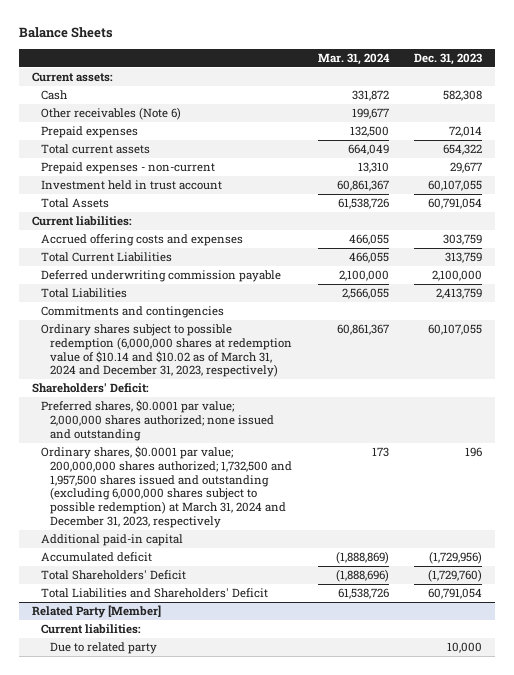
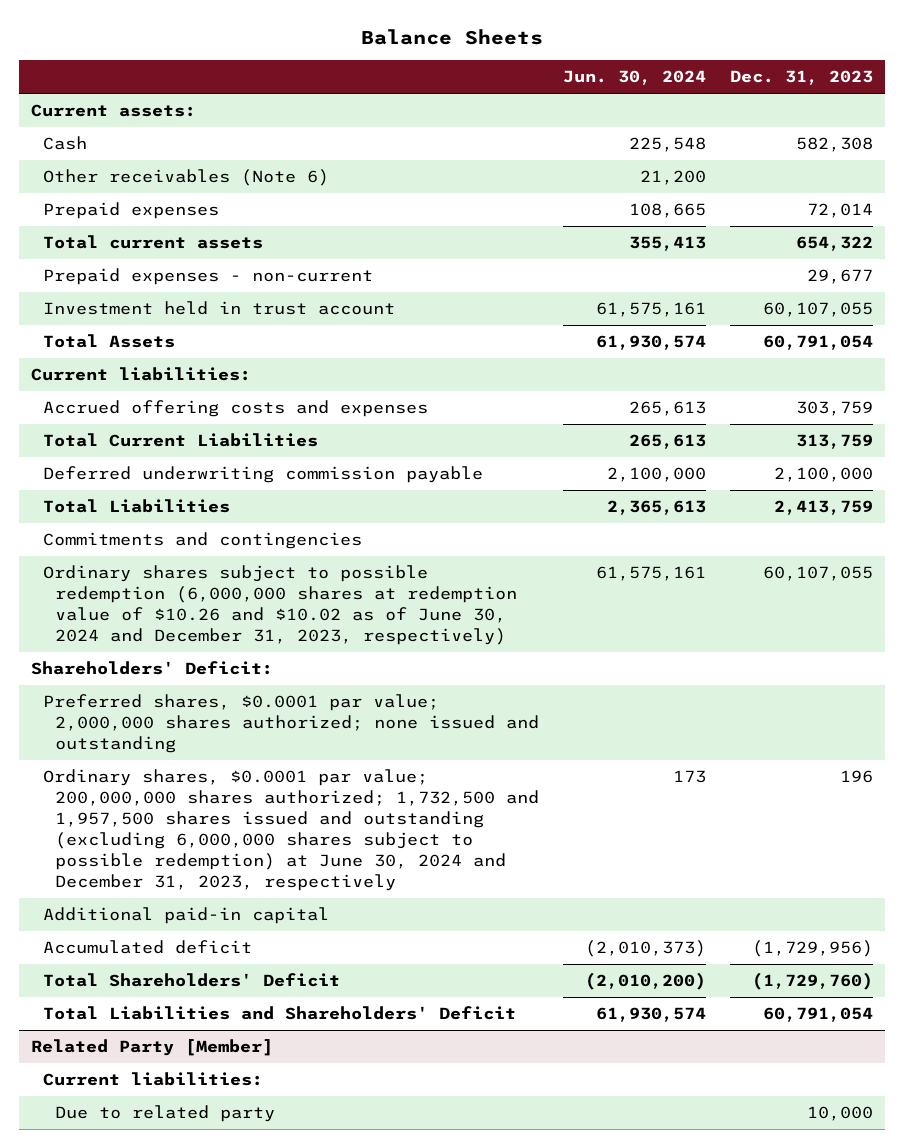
[317,53,390,66] Mar. 31, 2024 -> none
none -> [562,70,706,86] Jun. 30, 2024
[41,324,293,378] Ordinary shares subject to possible redemption (6,000,000 shares at redemption value of $10.14 and $10.02 as of March 31, 2024 and December 31, 2023, respectively) -> [42,565,517,645] Ordinary shares subject to possible redemption (6,000,000 shares at redemption value of $10.26 and $10.02 as of June 30, 2024 and December 31, 2023, respectively)
[41,446,293,528] Ordinary shares, $0.0001 par value; 200,000,000 shares authorized; 1,732,500 and 1,957,500 shares issued and outstanding (excluding 6,000,000 shares subject to possible redemption) at March 31, 2024 and December 31, 2023, respectively -> [42,769,539,891] Ordinary shares, $0.0001 par value; 200,000,000 shares authorized; 1,732,500 and 1,957,500 shares issued and outstanding (excluding 6,000,000 shares subject to possible redemption) at June 30, 2024 and December 31, 2023, respectively

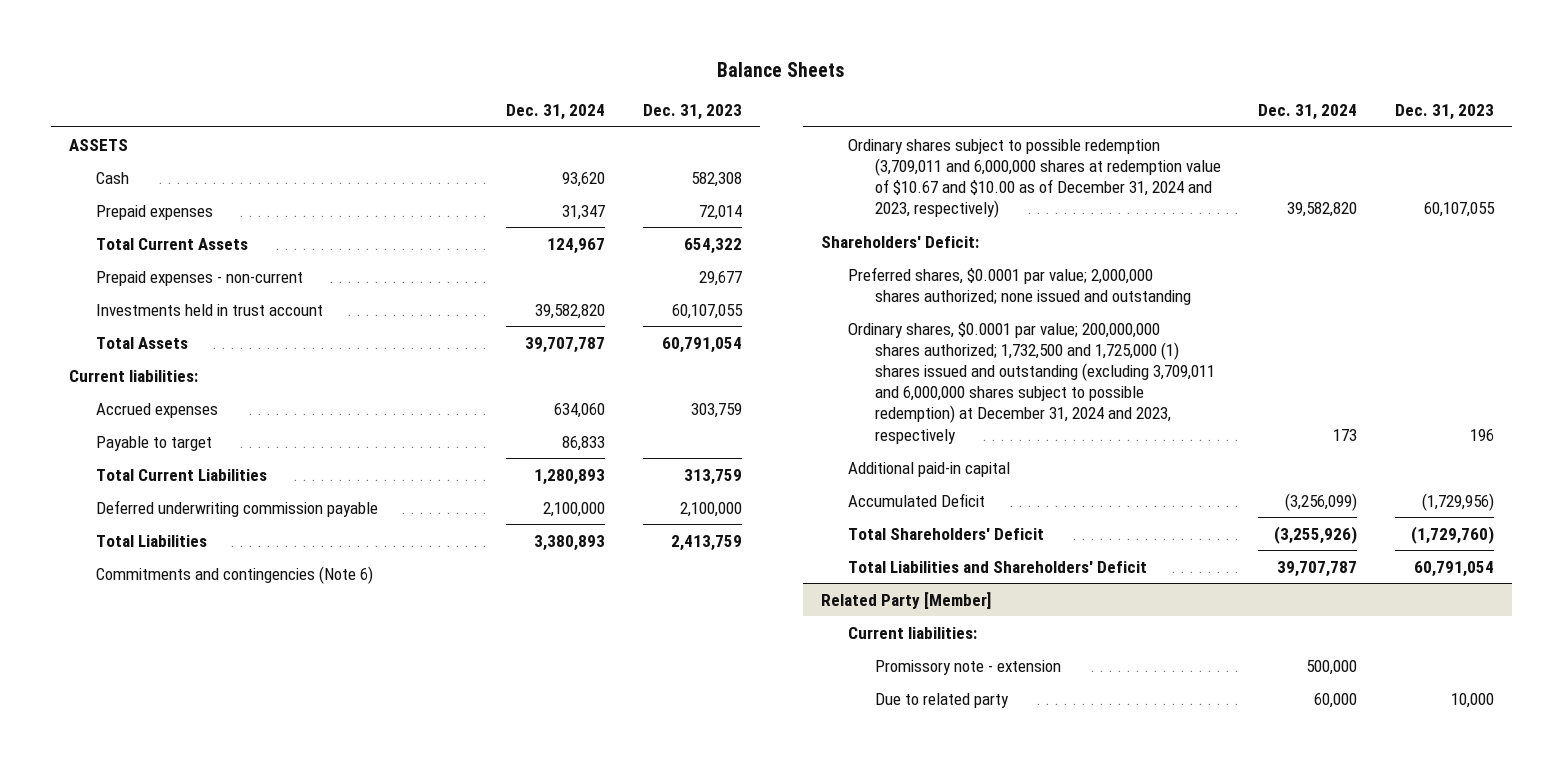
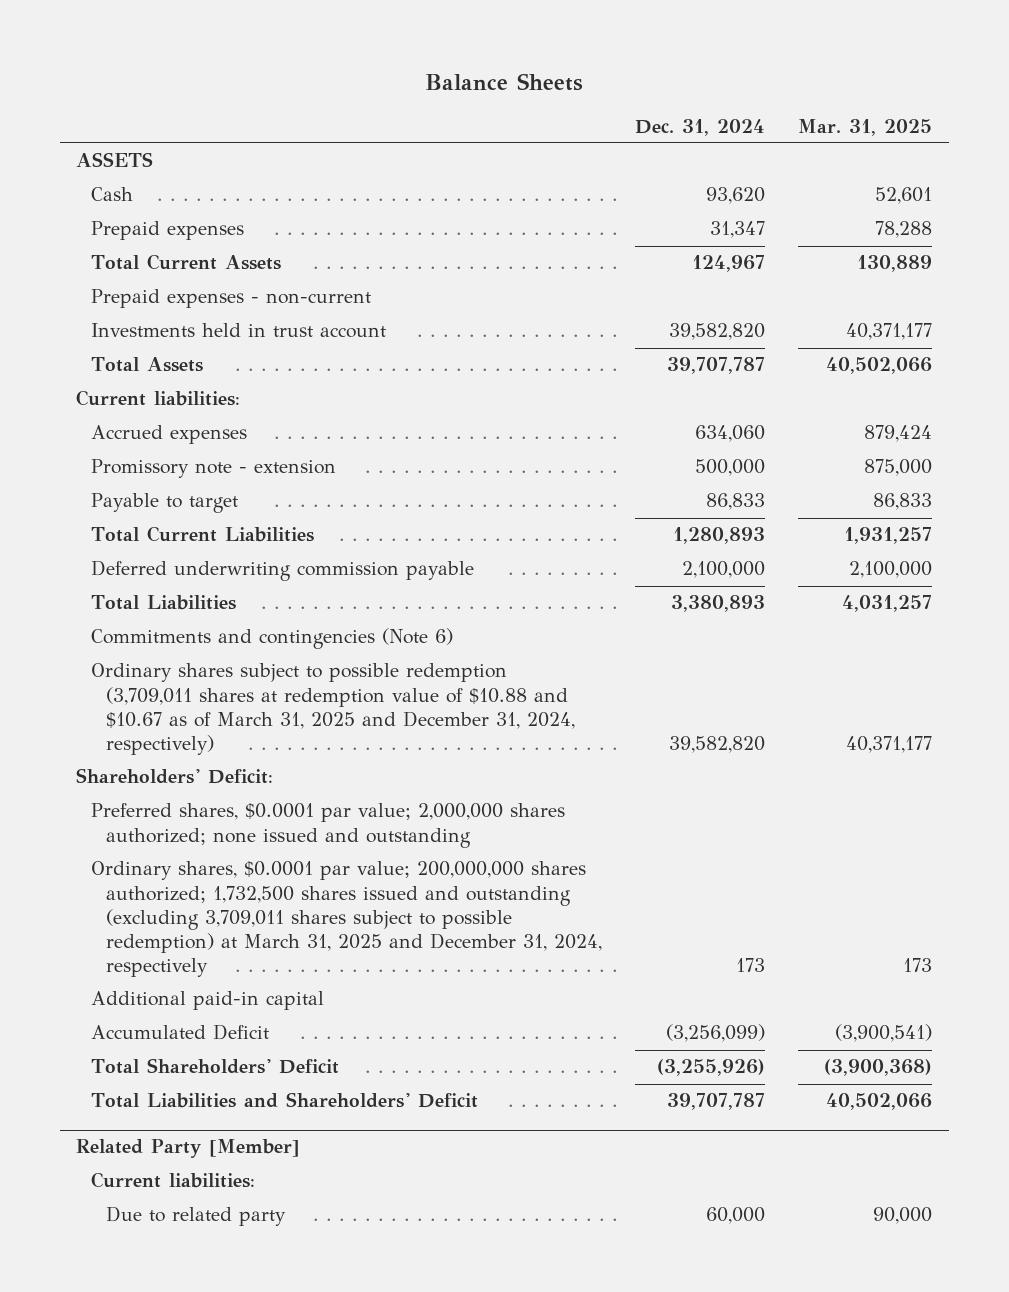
[642,104,742,121] Dec. 31, 2023 -> none
none -> [798,118,933,136] Mar. 31, 2025
none -> [90,459,336,479] Promissory note - extension
[848,138,1221,219] Ordinary shares subject to possible redemption (3,709,011 and 6,000,000 shares at redemption value of $10.67 and $10.00 as of December 31, 2024 and 2023, respectively) -> [90,663,575,755] Ordinary shares subject to possible redemption (3,709,011 shares at redemption value of $10.88 and $10.67 as of March 31, 2025 and December 31, 2024, respectively)
[848,321,1215,444] Ordinary shares, $0.0001 par value; 200,000,000 shares authorized; 1,732,500 and 1,725,000 (1) shares issued and outstanding (excluding 3,709,011 and 6,000,000 shares subject to possible redemption) at December 31, 2024 and 2023, respectively -> [90,861,602,977] Ordinary shares, $0.0001 par value; 200,000,000 shares authorized; 1,732,500 shares issued and outstanding (excluding 3,709,011 shares subject to possible redemption) at March 31, 2025 and December 31, 2024, respectively
[874,659,1061,675] Promissory note - extension -> none

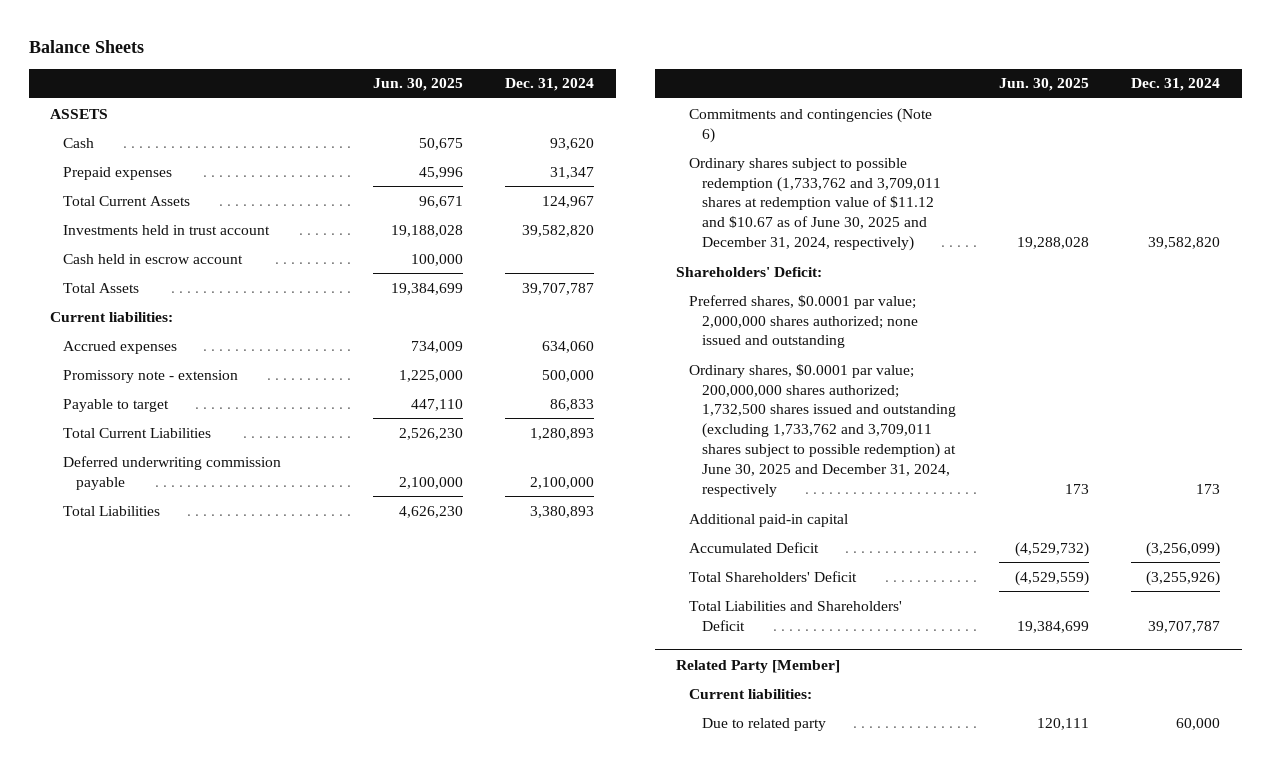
[798,118,933,136] Mar. 31, 2025 -> none
none -> [372,78,463,92] Jun. 30, 2025
[90,289,371,309] Prepaid expenses - non-current -> none
none -> [63,253,244,264] Cash held in escrow account
[90,663,575,755] Ordinary shares subject to possible redemption (3,709,011 shares at redemption value of $10.88 and $10.67 as of March 31, 2025 and December 31, 2024, respectively) -> [689,157,942,252] Ordinary shares subject to possible redemption (1,733,762 and 3,709,011 shares at redemption value of $11.12 and $10.67 as of June 30, 2025 and December 31, 2024, respectively)
[90,861,602,977] Ordinary shares, $0.0001 par value; 200,000,000 shares authorized; 1,732,500 shares issued and outstanding (excluding 3,709,011 shares subject to possible redemption) at March 31, 2025 and December 31, 2024, respectively -> [689,363,957,497] Ordinary shares, $0.0001 par value; 200,000,000 shares authorized; 1,732,500 shares issued and outstanding (excluding 1,733,762 and 3,709,011 shares subject to possible redemption) at June 30, 2025 and December 31, 2024, respectively

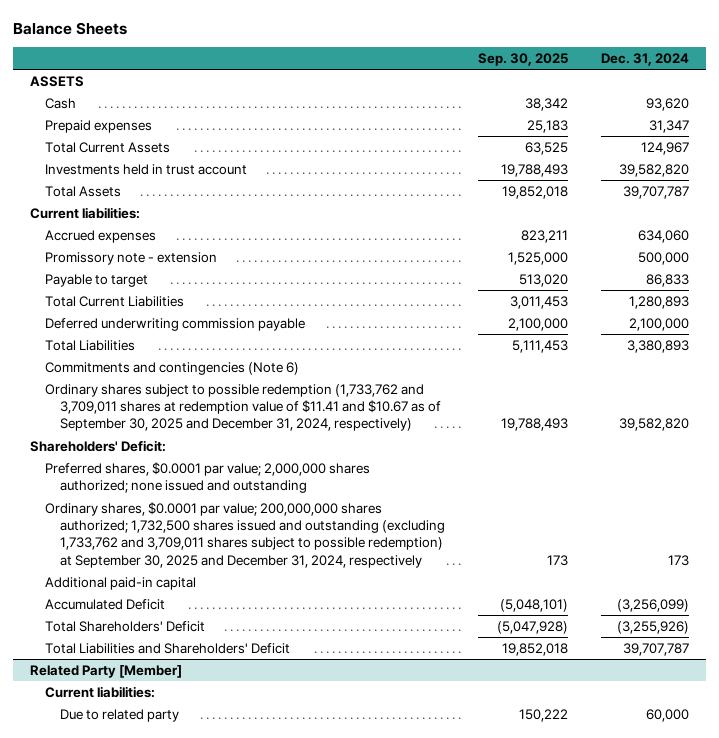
[372,78,463,92] Jun. 30, 2025 -> none
none -> [477,52,568,66] Sep. 30, 2025
[63,253,244,264] Cash held in escrow account -> none
[689,157,942,252] Ordinary shares subject to possible redemption (1,733,762 and 3,709,011 shares at redemption value of $11.12 and $10.67 as of June 30, 2025 and December 31, 2024, respectively) -> [44,383,441,432] Ordinary shares subject to possible redemption (1,733,762 and 3,709,011 shares at redemption value of $11.41 and $10.67 as of September 30, 2025 and December 31, 2024, respectively)
[689,363,957,497] Ordinary shares, $0.0001 par value; 200,000,000 shares authorized; 1,732,500 shares issued and outstanding (excluding 1,733,762 and 3,709,011 shares subject to possible redemption) at June 30, 2025 and December 31, 2024, respectively -> [44,501,445,568] Ordinary shares, $0.0001 par value; 200,000,000 shares authorized; 1,732,500 shares issued and outstanding (excluding 1,733,762 and 3,709,011 shares subject to possible redemption) at September 30, 2025 and December 31, 2024, respectively

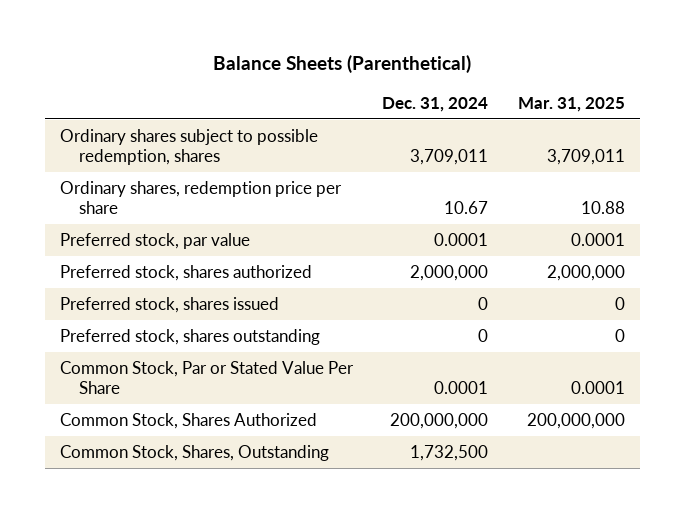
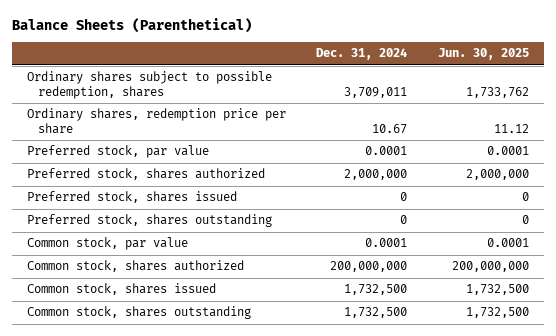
[518,96,626,112] Mar. 31, 2025 -> none
none -> [437,48,529,61] Jun. 30, 2025
[59,360,354,394] Common Stock, Par or Stated Value Per Share -> [27,237,189,251] Common stock, par value
[59,412,317,429] Common Stock, Shares Authorized -> [27,260,245,273] Common stock, shares authorized
none -> [27,283,217,296] Common stock, shares issued
[59,444,329,461] Common Stock, Shares, Outstanding -> [27,306,252,320] Common stock, shares outstanding

